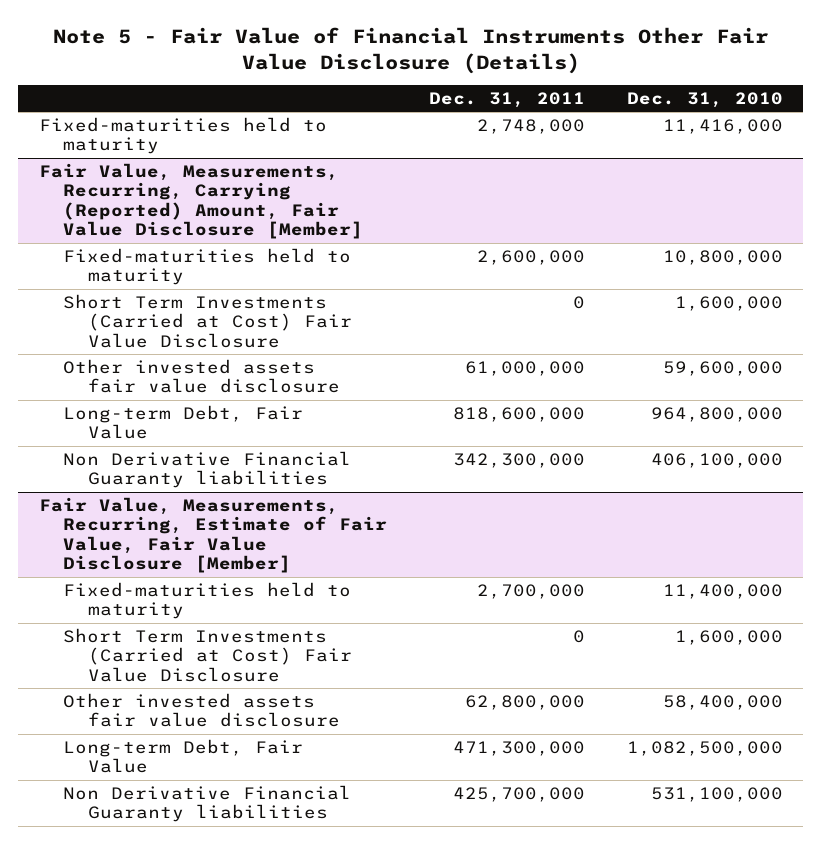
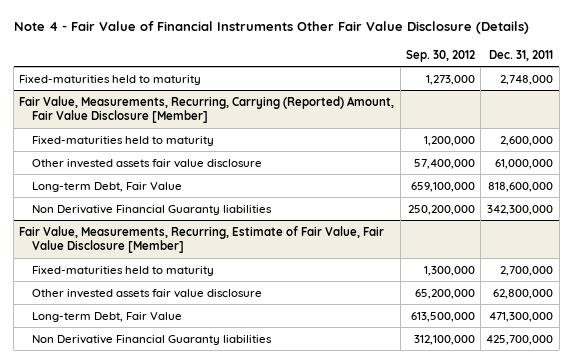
[52,27,769,74] Note 5 - Fair Value of Financial Instruments Other Fair Value Disclosure (Details) -> [13,21,529,35] Note 4 - Fair Value of Financial Instruments Other Fair Value Disclosure (Details)
[626,92,783,109] Dec. 31, 2010 -> none
none -> [405,49,475,62] Sep. 30, 2012
[63,293,353,348] Short Term Investments (Carried at Cost) Fair Value Disclosure -> none
[63,627,353,682] Short Term Investments (Carried at Cost) Fair Value Disclosure -> none

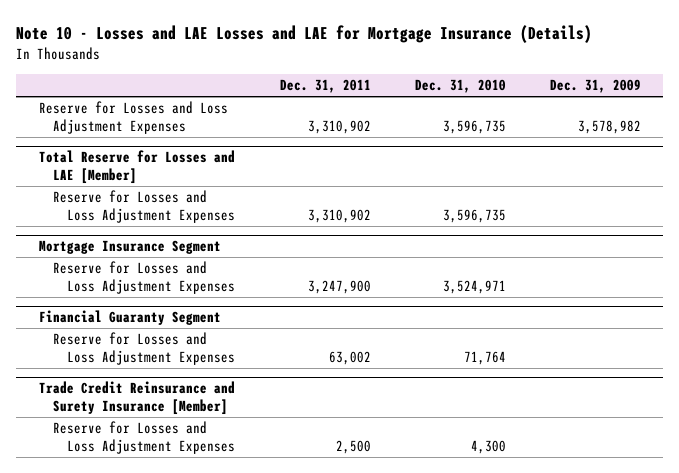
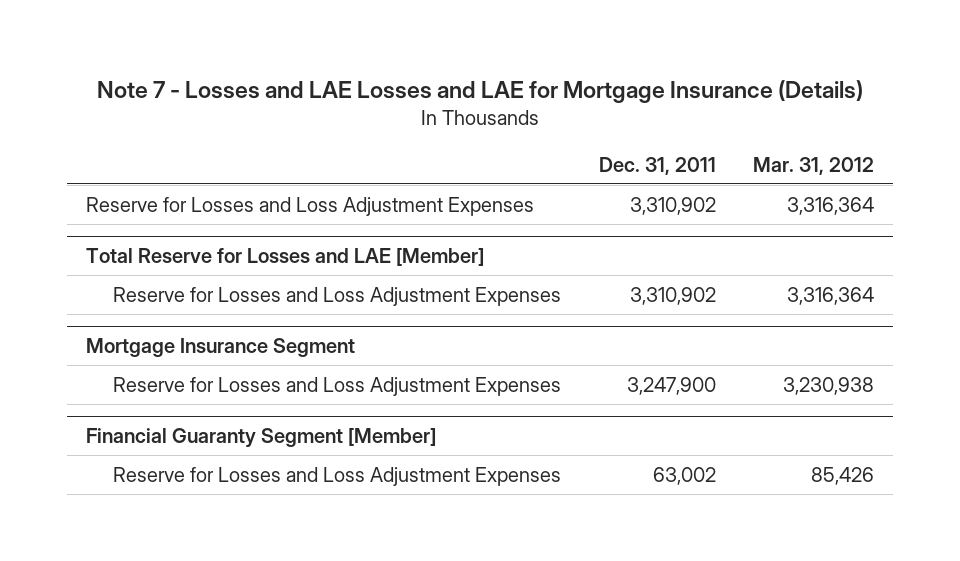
[16,25,593,44] Note 10 - Losses and LAE Losses and LAE for Mortgage Insurance (Details) -> [97,79,864,103] Note 7 - Losses and LAE Losses and LAE for Mortgage Insurance (Details)
[414,79,506,94] Dec. 31, 2010 -> none
[549,79,641,94] Dec. 31, 2009 -> none
none -> [753,156,875,175] Mar. 31, 2012
[38,310,221,326] Financial Guaranty Segment -> [85,428,436,449] Financial Guaranty Segment [Member]
[38,381,235,416] Trade Credit Reinsurance and Surety Insurance [Member] -> none
[52,421,236,455] Reserve for Losses and Loss Adjustment Expenses -> none

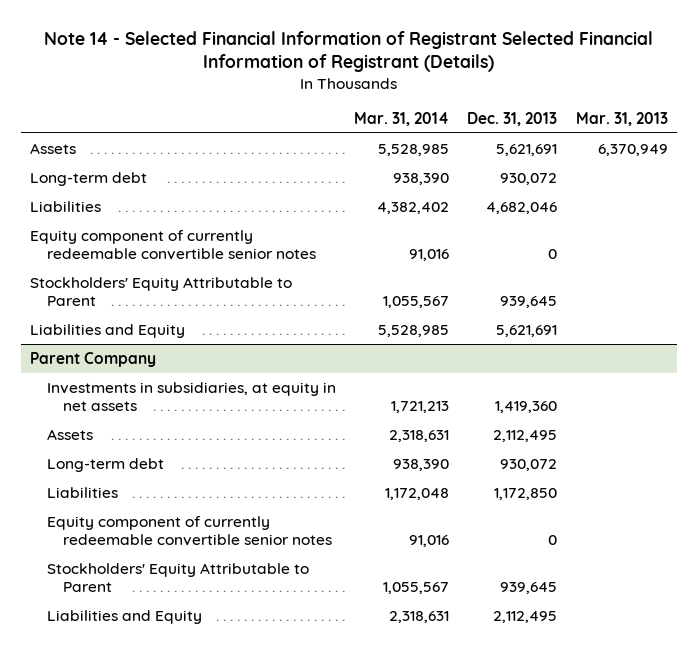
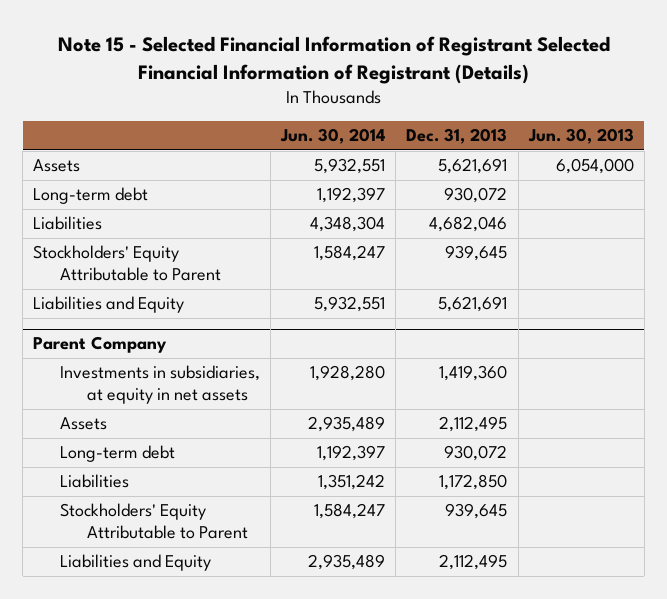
[43,30,653,73] Note 14 - Selected Financial Information of Registrant Selected Financial Information of Registrant (Details) -> [57,35,610,84] Note 15 - Selected Financial Information of Registrant Selected Financial Information of Registrant (Details)
[353,111,449,126] Mar. 31, 2014 -> none
[575,111,668,126] Mar. 31, 2013 -> none
none -> [280,128,386,145] Jun. 30, 2014
none -> [527,128,634,145] Jun. 30, 2013
[30,229,316,260] Equity component of currently redeemable convertible senior notes -> none
[46,515,333,546] Equity component of currently redeemable convertible senior notes -> none

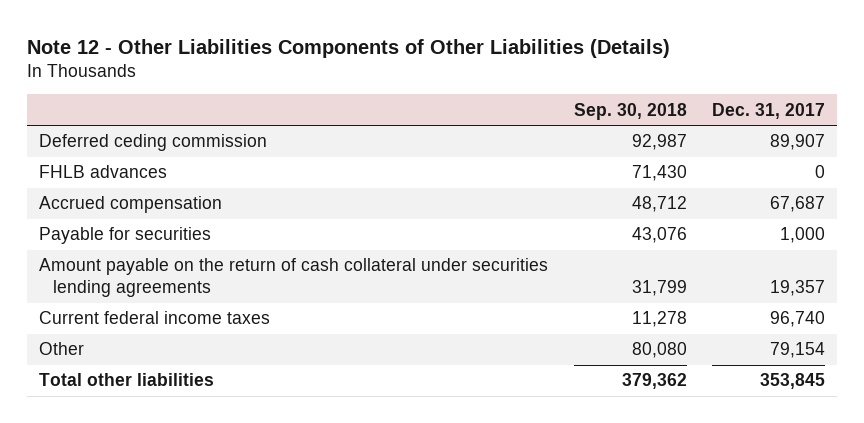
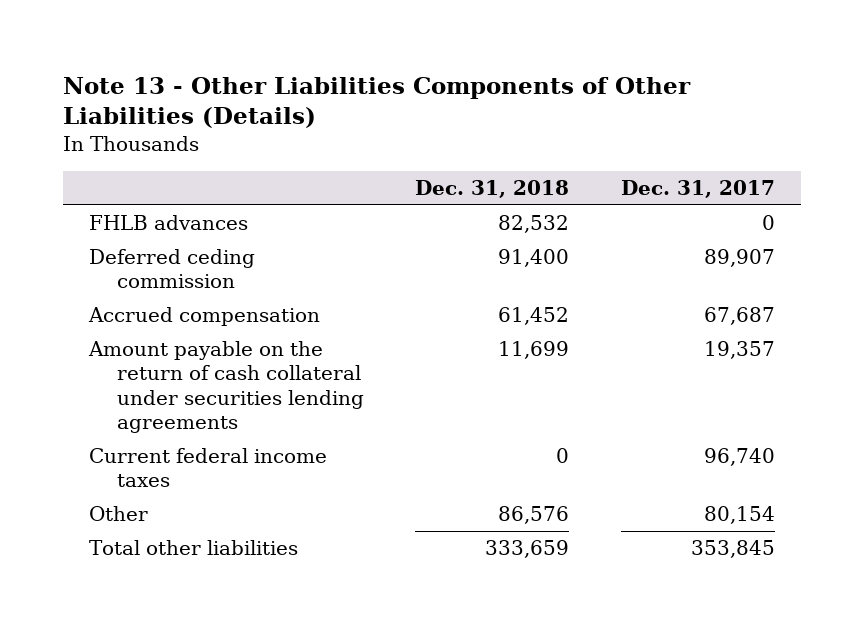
[26,38,670,58] Note 12 - Other Liabilities Components of Other Liabilities (Details) -> [63,76,692,129] Note 13 - Other Liabilities Components of Other Liabilities (Details)
[573,102,687,120] Sep. 30, 2018 -> none
none -> [415,179,570,198] Dec. 31, 2018
[39,134,268,152] Deferred ceding commission -> [89,249,256,289] Deferred ceding commission
[39,227,212,245] Payable for securities -> none
[769,342,825,359] 79,154 -> [704,506,776,525] 80,154

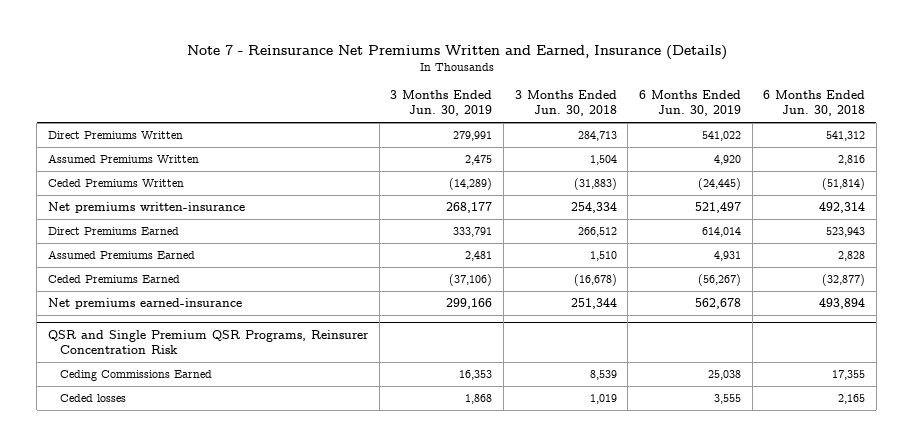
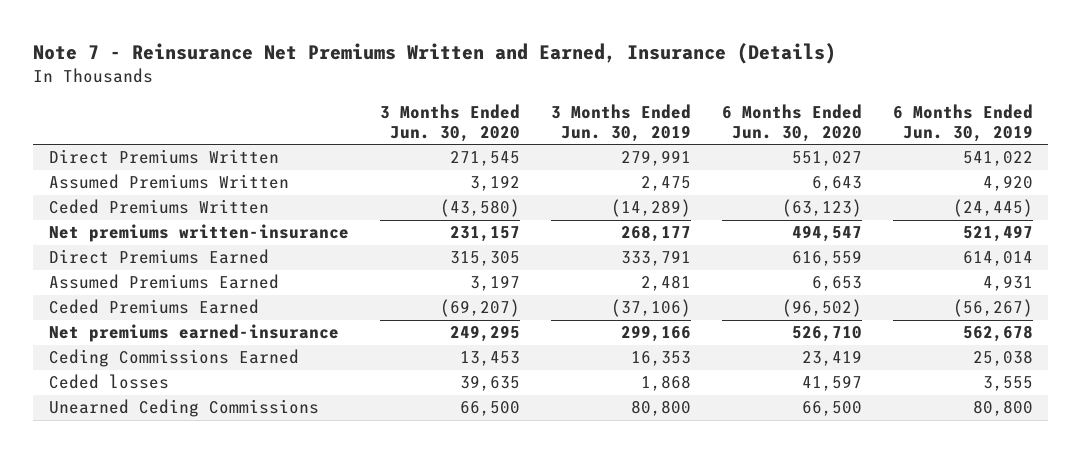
[514,90,617,117] 3 Months Ended Jun. 30, 2018 -> none
[763,90,866,117] 6 Months Ended Jun. 30, 2018 -> none
none -> [379,103,520,142] 3 Months Ended Jun. 30, 2020
none -> [721,103,862,142] 6 Months Ended Jun. 30, 2020
[47,329,369,354] QSR and Single Premium QSR Programs, Reinsurer Concentration Risk -> none
none -> [48,399,319,418] Unearned Ceding Commissions

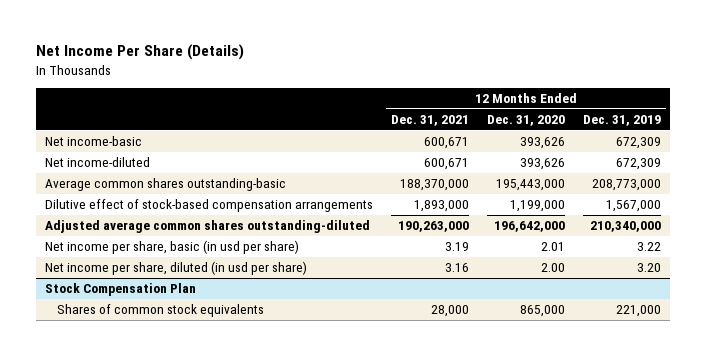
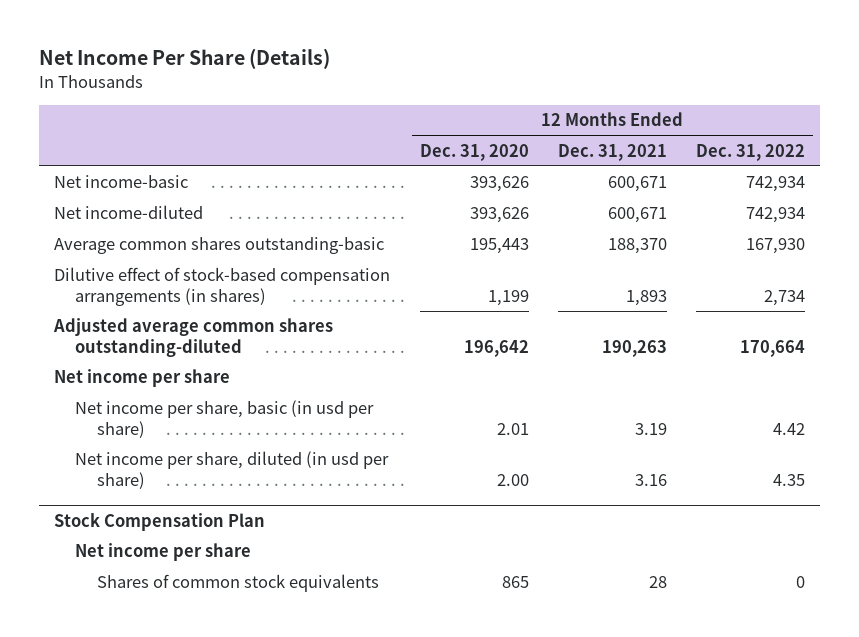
[583,115,662,127] Dec. 31, 2019 -> none
none -> [696,143,806,161] Dec. 31, 2022
[399,179,469,192] 188,370,000 -> [607,238,667,255] 188,370
[496,179,566,192] 195,443,000 -> [469,238,529,255] 195,443
[44,199,373,213] Dilutive effect of stock-based compensation arrangements -> [54,267,391,306] Dilutive effect of stock-based compensation arrangements (in shares)
[413,200,469,213] 1,893,000 -> [625,289,667,306] 1,893
[510,200,566,213] 1,199,000 -> [487,289,529,306] 1,199
[397,221,469,233] 190,263,000 -> [601,339,667,357] 190,263
[494,221,566,233] 196,642,000 -> [463,339,529,357] 196,642
none -> [54,369,231,388] Net income per share
none -> [75,543,252,562] Net income per share
[430,305,469,318] 28,000 -> [648,576,667,589] 28
[520,305,566,318] 865,000 -> [501,576,529,589] 865

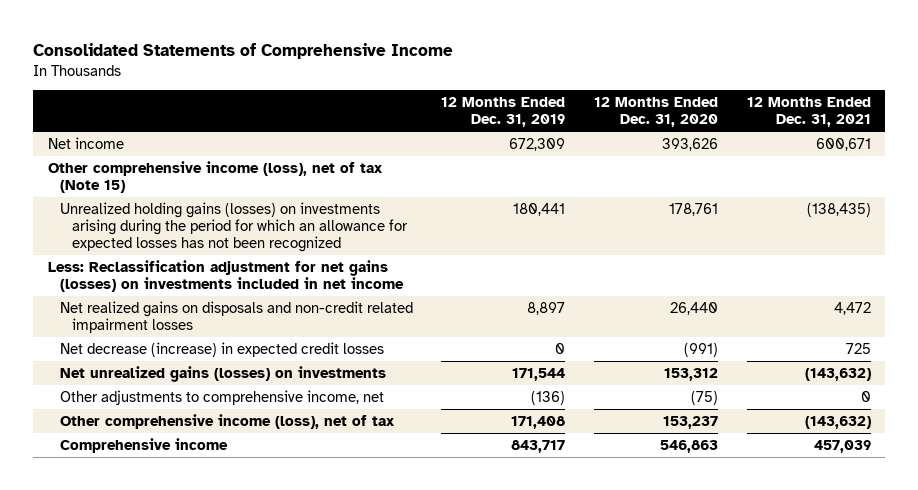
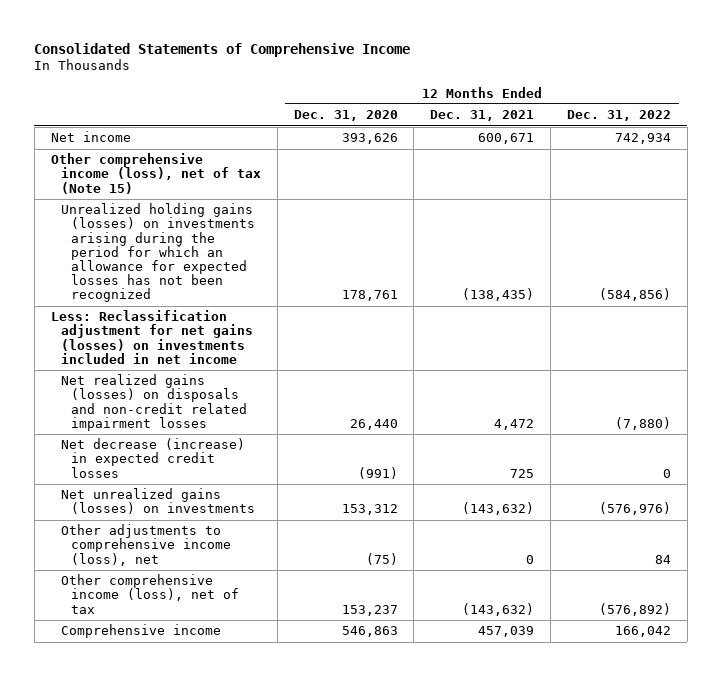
[441,97,566,128] 12 Months Ended Dec. 31, 2019 -> none
none -> [566,110,671,122] Dec. 31, 2022
[59,301,413,333] Net realized gains on disposals and non-credit related impairment losses -> [60,374,247,431] Net realized gains (losses) on disposals and non-credit related impairment losses
[59,390,384,406] Other adjustments to comprehensive income, net -> [60,524,231,566] Other adjustments to comprehensive income (loss), net

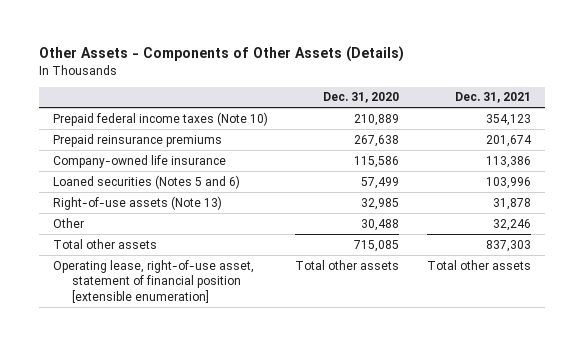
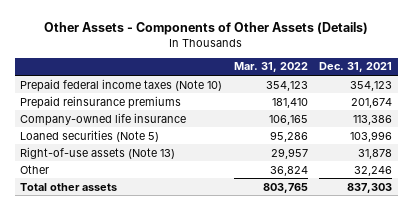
[323,92,400,104] Dec. 31, 2020 -> none
none -> [233,62,308,73] Mar. 31, 2022
[53,174,241,189] Loaned securities (Notes 5 and 6) -> [20,129,160,142] Loaned securities (Note 5)
[53,259,255,303] Operating lease, right-of-use asset, statement of financial position [extensible enumeration] -> none

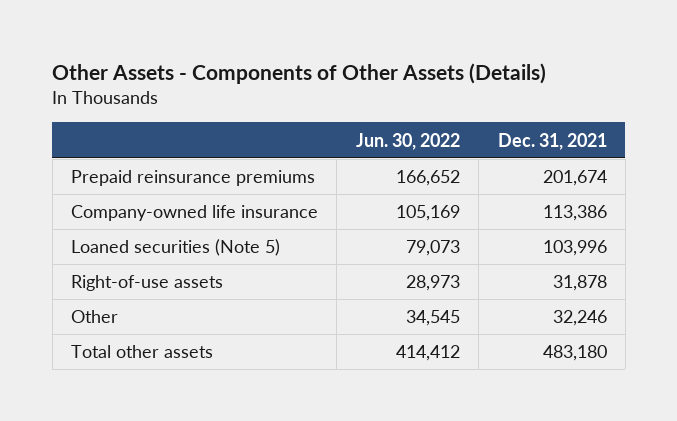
[233,62,308,73] Mar. 31, 2022 -> none
none -> [355,132,460,150] Jun. 30, 2022
[20,78,223,92] Prepaid federal income taxes (Note 10) -> none
[20,146,176,159] Right-of-use assets (Note 13) -> [70,275,223,292] Right-of-use assets
[347,182,393,193] 837,303 -> [542,345,607,362] 483,180

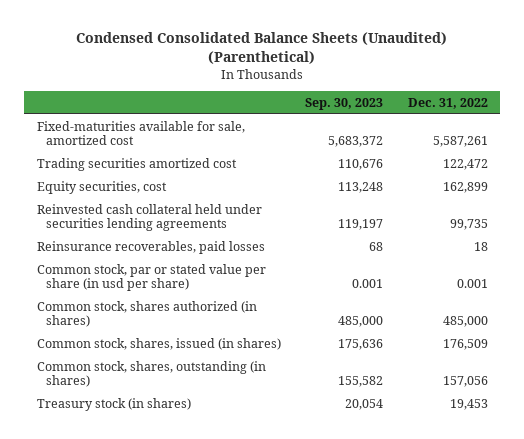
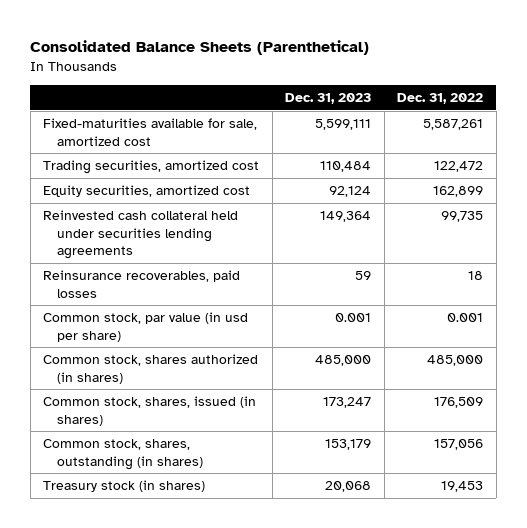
[76,32,448,65] Condensed Consolidated Balance Sheets (Unaudited) (Parenthetical) -> [30,40,370,56] Consolidated Balance Sheets (Parenthetical)
[305,97,384,110] Sep. 30, 2023 -> none
none -> [285,93,372,105] Dec. 31, 2023
[36,157,237,171] Trading securities amortized cost -> [43,160,260,175] Trading securities, amortized cost
[36,180,167,194] Equity securities, cost -> [43,185,251,198] Equity securities, amortized cost
[36,263,266,291] Common stock, par or stated value per share (in usd per share) -> [43,312,249,342] Common stock, par value (in usd per share)

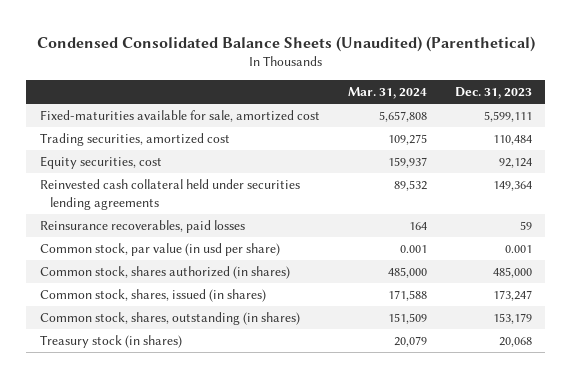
[30,40,370,56] Consolidated Balance Sheets (Parenthetical) -> [36,35,535,52] Condensed Consolidated Balance Sheets (Unaudited) (Parenthetical)
[397,93,484,105] Dec. 31, 2022 -> none
none -> [347,86,427,99] Mar. 31, 2024
[43,185,251,198] Equity securities, amortized cost -> [40,156,163,170] Equity securities, cost

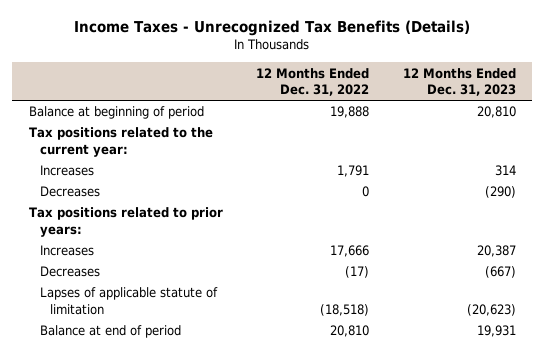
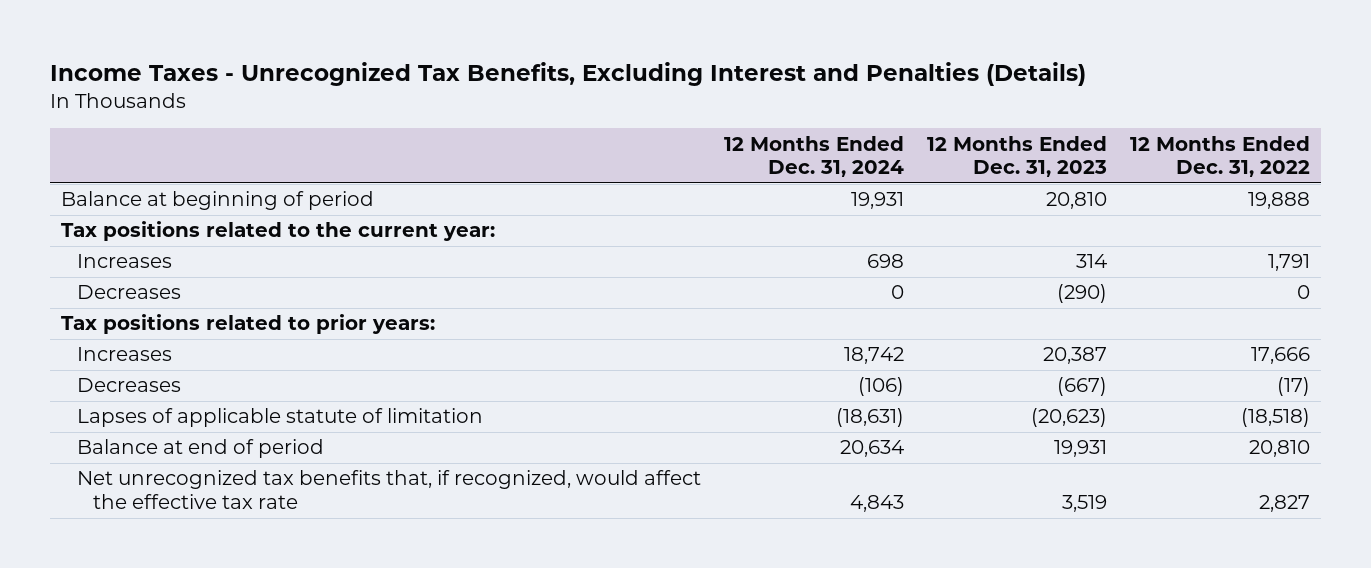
[74,19,471,36] Income Taxes - Unrecognized Tax Benefits (Details) -> [49,61,1086,86] Income Taxes - Unrecognized Tax Benefits, Excluding Interest and Penalties (Details)
none -> [723,135,904,178] 12 Months Ended Dec. 31, 2024
none -> [77,470,702,510] Net unrecognized tax benefits that, if recognized, would affect the effective tax rate

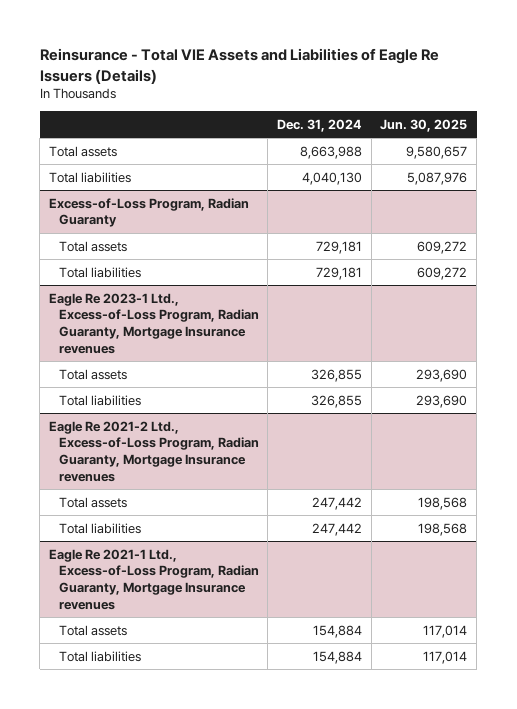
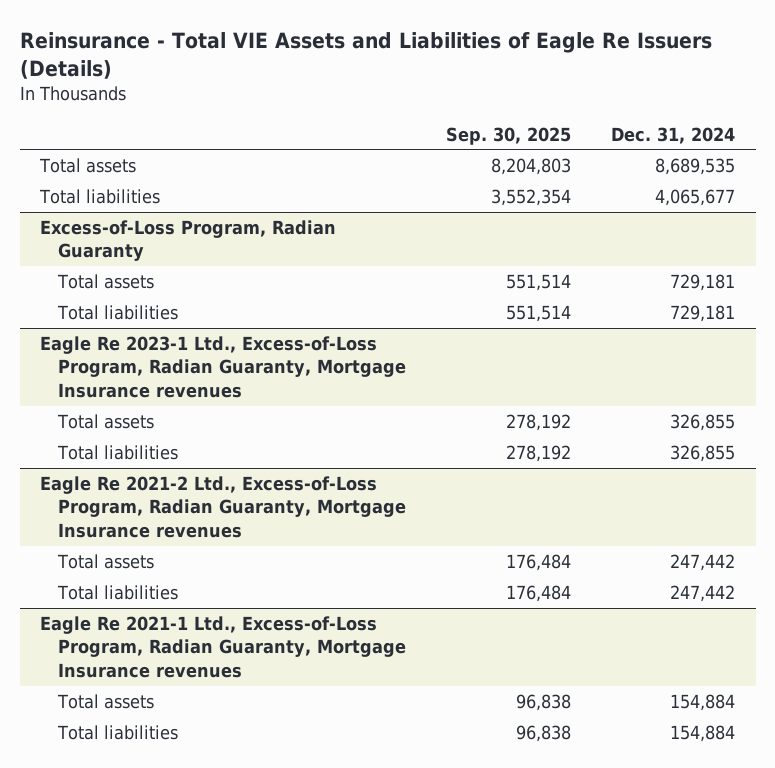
[380,119,468,133] Jun. 30, 2025 -> none
none -> [446,126,572,145] Sep. 30, 2025
[300,145,363,159] 8,663,988 -> [655,157,736,175] 8,689,535
[302,171,363,185] 4,040,130 -> [655,188,736,206] 4,065,677

